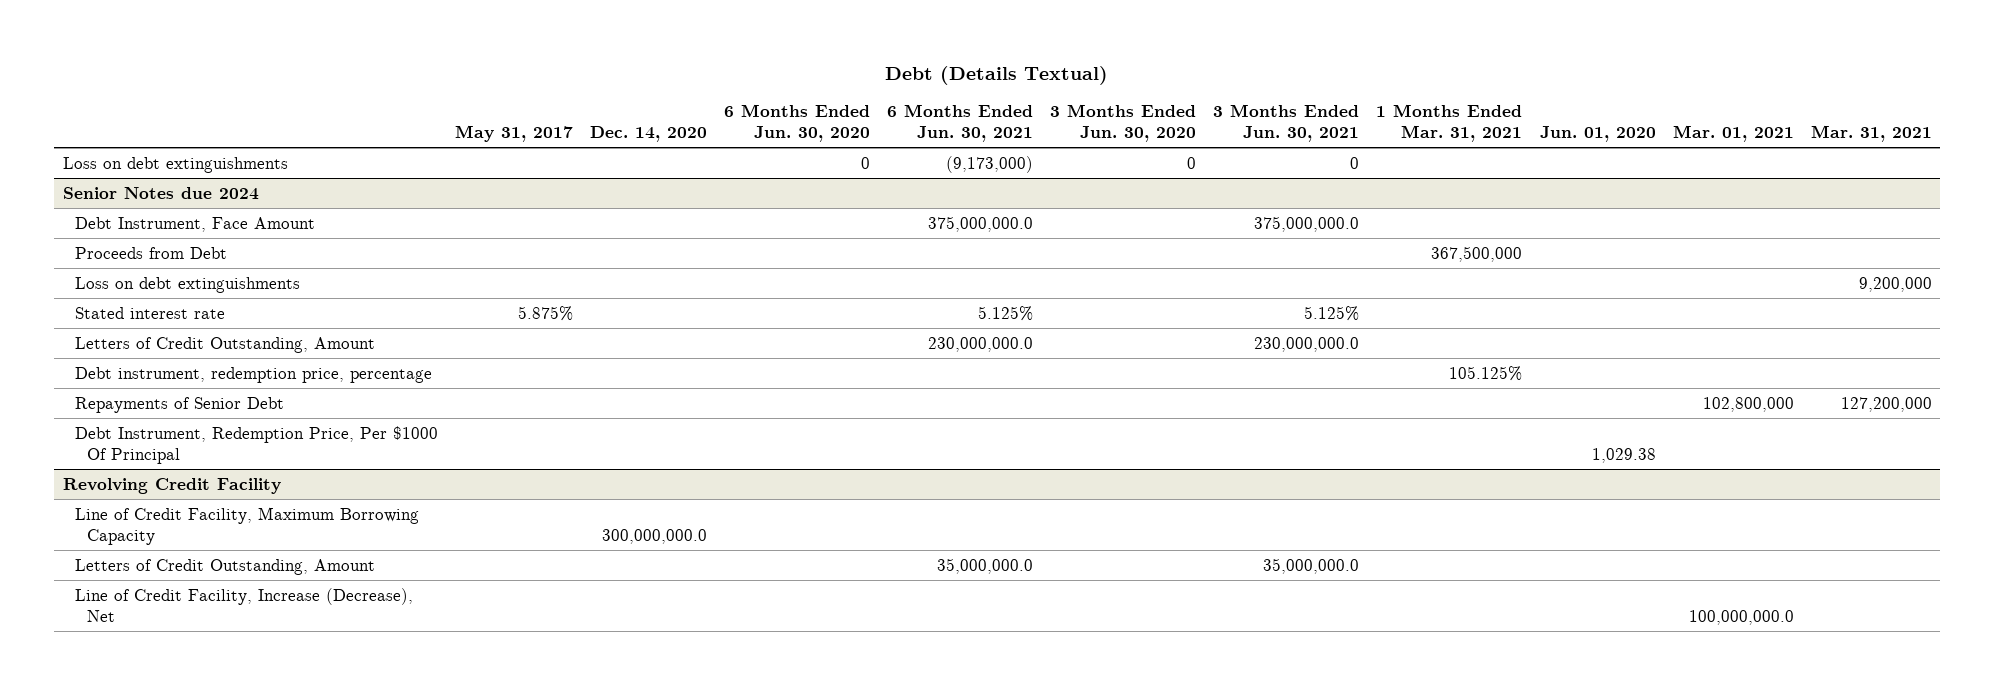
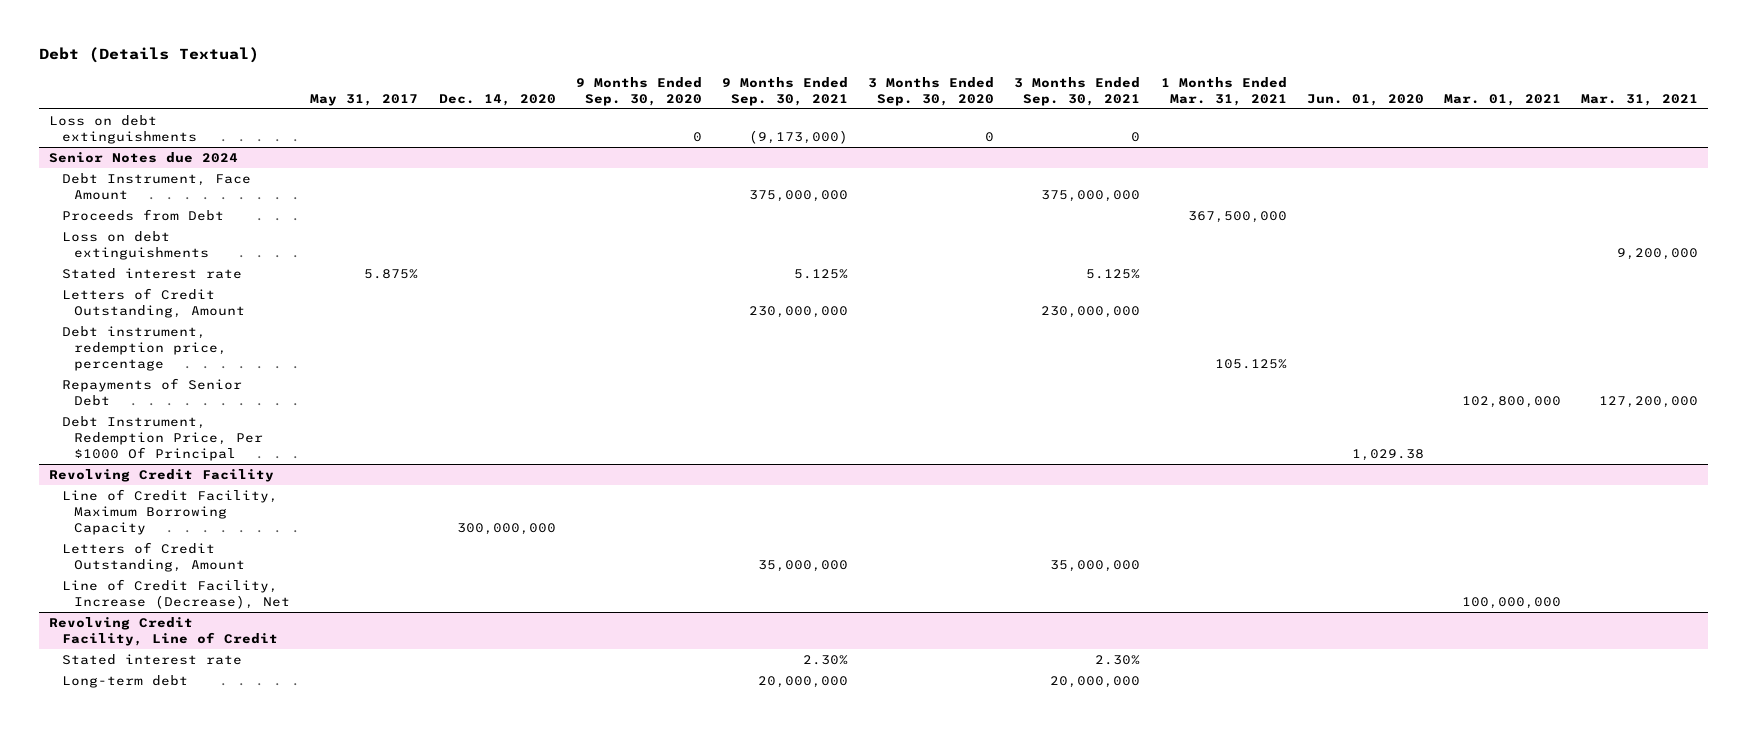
[724,103,871,142] 6 Months Ended Jun. 30, 2020 -> none
[887,103,1034,142] 6 Months Ended Jun. 30, 2021 -> none
[1050,103,1197,142] 3 Months Ended Jun. 30, 2020 -> none
[1213,103,1360,142] 3 Months Ended Jun. 30, 2021 -> none
none -> [575,76,702,106] 9 Months Ended Sep. 30, 2020
none -> [721,76,848,106] 9 Months Ended Sep. 30, 2021
none -> [868,76,995,106] 3 Months Ended Sep. 30, 2020
none -> [1014,76,1141,106] 3 Months Ended Sep. 30, 2021
[602,528,708,544] 300,000,000.0 -> [456,523,556,536] 300,000,000
[1688,609,1794,625] 100,000,000.0 -> [1462,597,1562,610] 100,000,000
none -> [49,616,278,647] Revolving Credit Facility, Line of Credit
none -> [61,653,242,665] Stated interest rate
none -> [61,674,188,688] Long-term debt

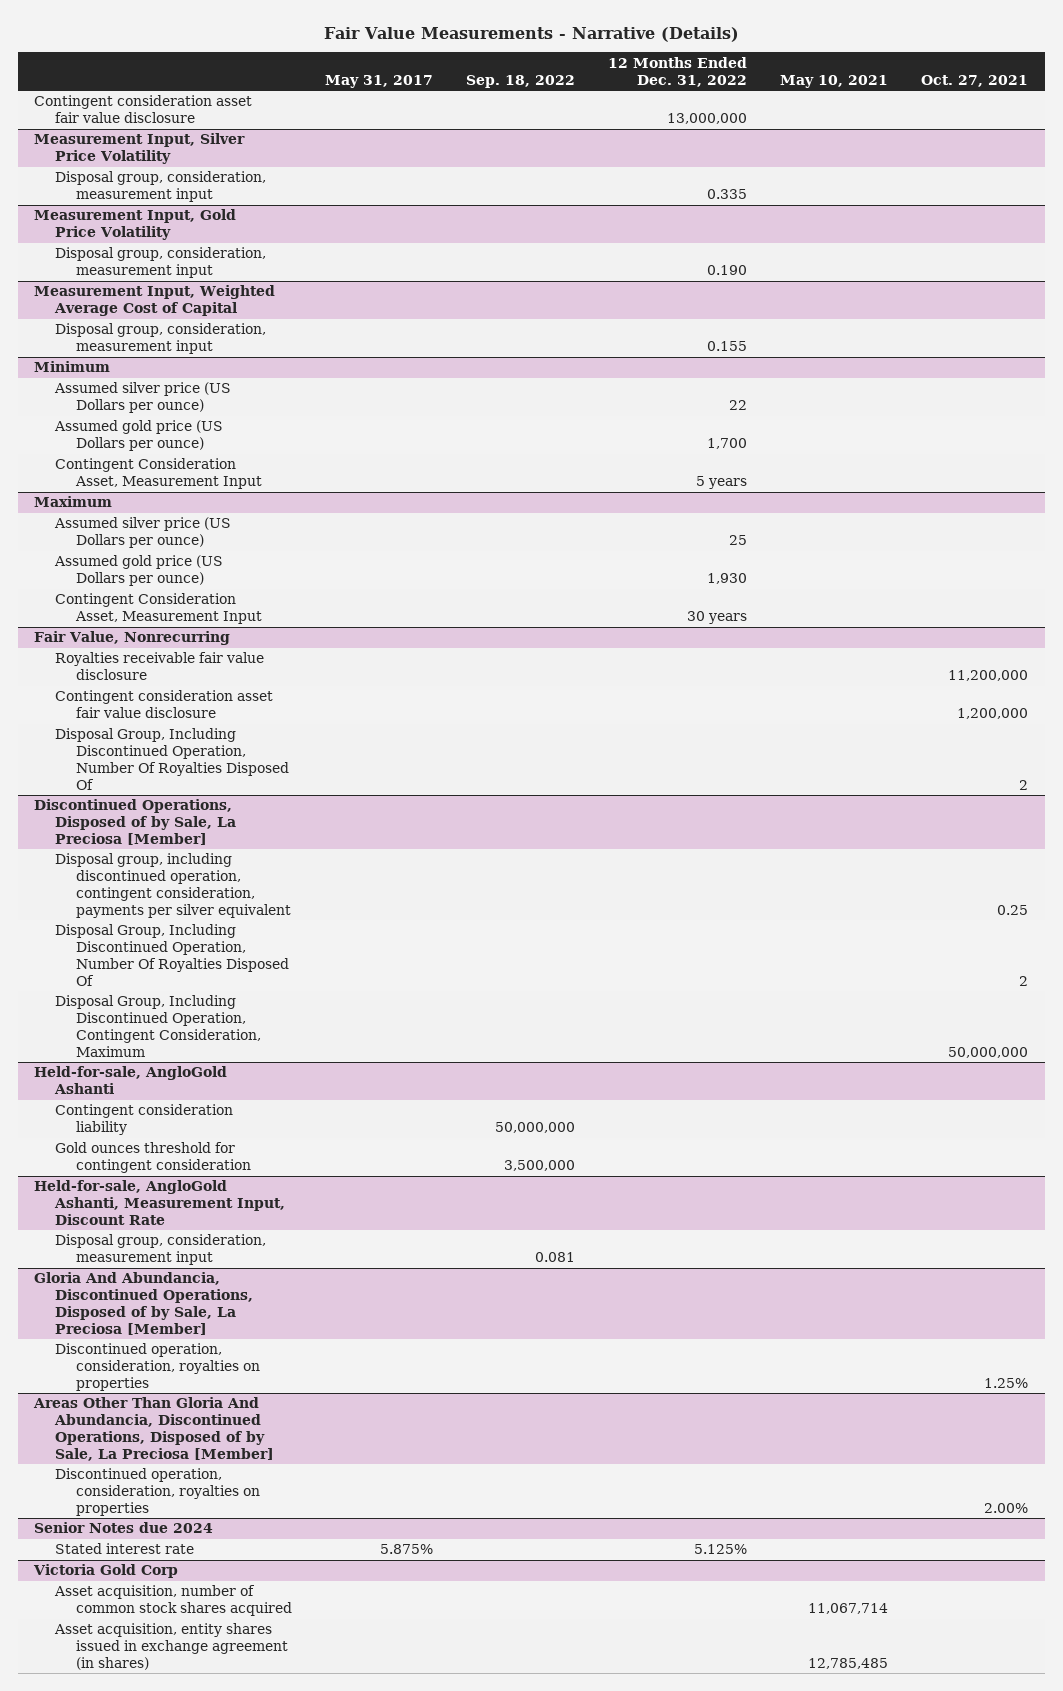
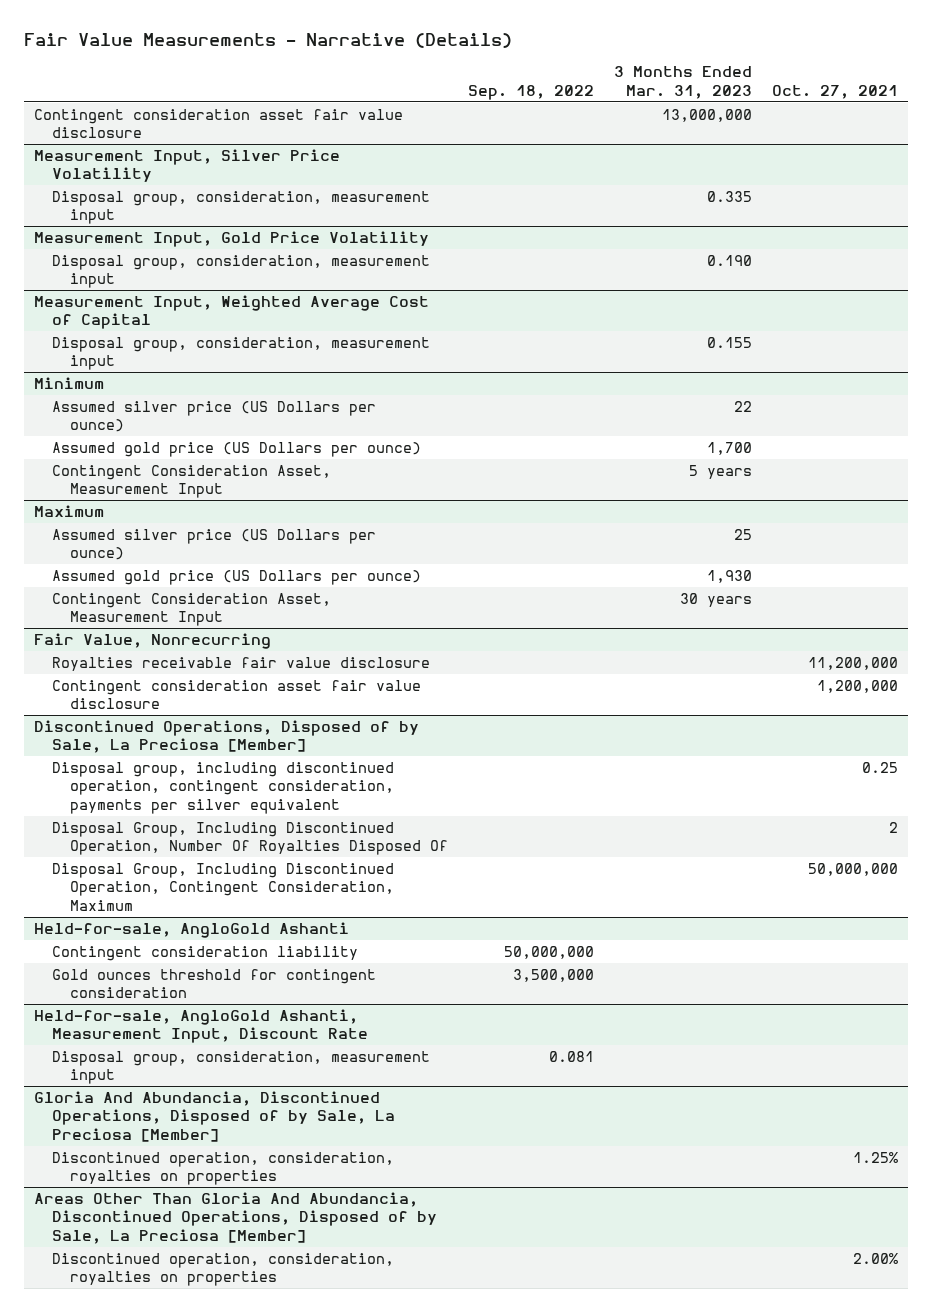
[324,74,433,88] May 31, 2017 -> none
[608,56,748,87] 12 Months Ended Dec. 31, 2022 -> none
[780,74,889,88] May 10, 2021 -> none
none -> [614,66,753,99] 3 Months Ended Mar. 31, 2023
[55,728,289,790] Disposal Group, Including Discontinued Operation, Number Of Royalties Disposed Of -> none
[34,1522,214,1534] Senior Notes due 2024 -> none
[55,1543,195,1555] Stated interest rate -> none
[33,1564,179,1579] Victoria Gold Corp -> none
[54,1585,292,1617] Asset acquisition, number of common stock shares acquired -> none
[54,1623,288,1670] Asset acquisition, entity shares issued in exchange agreement (in shares) -> none

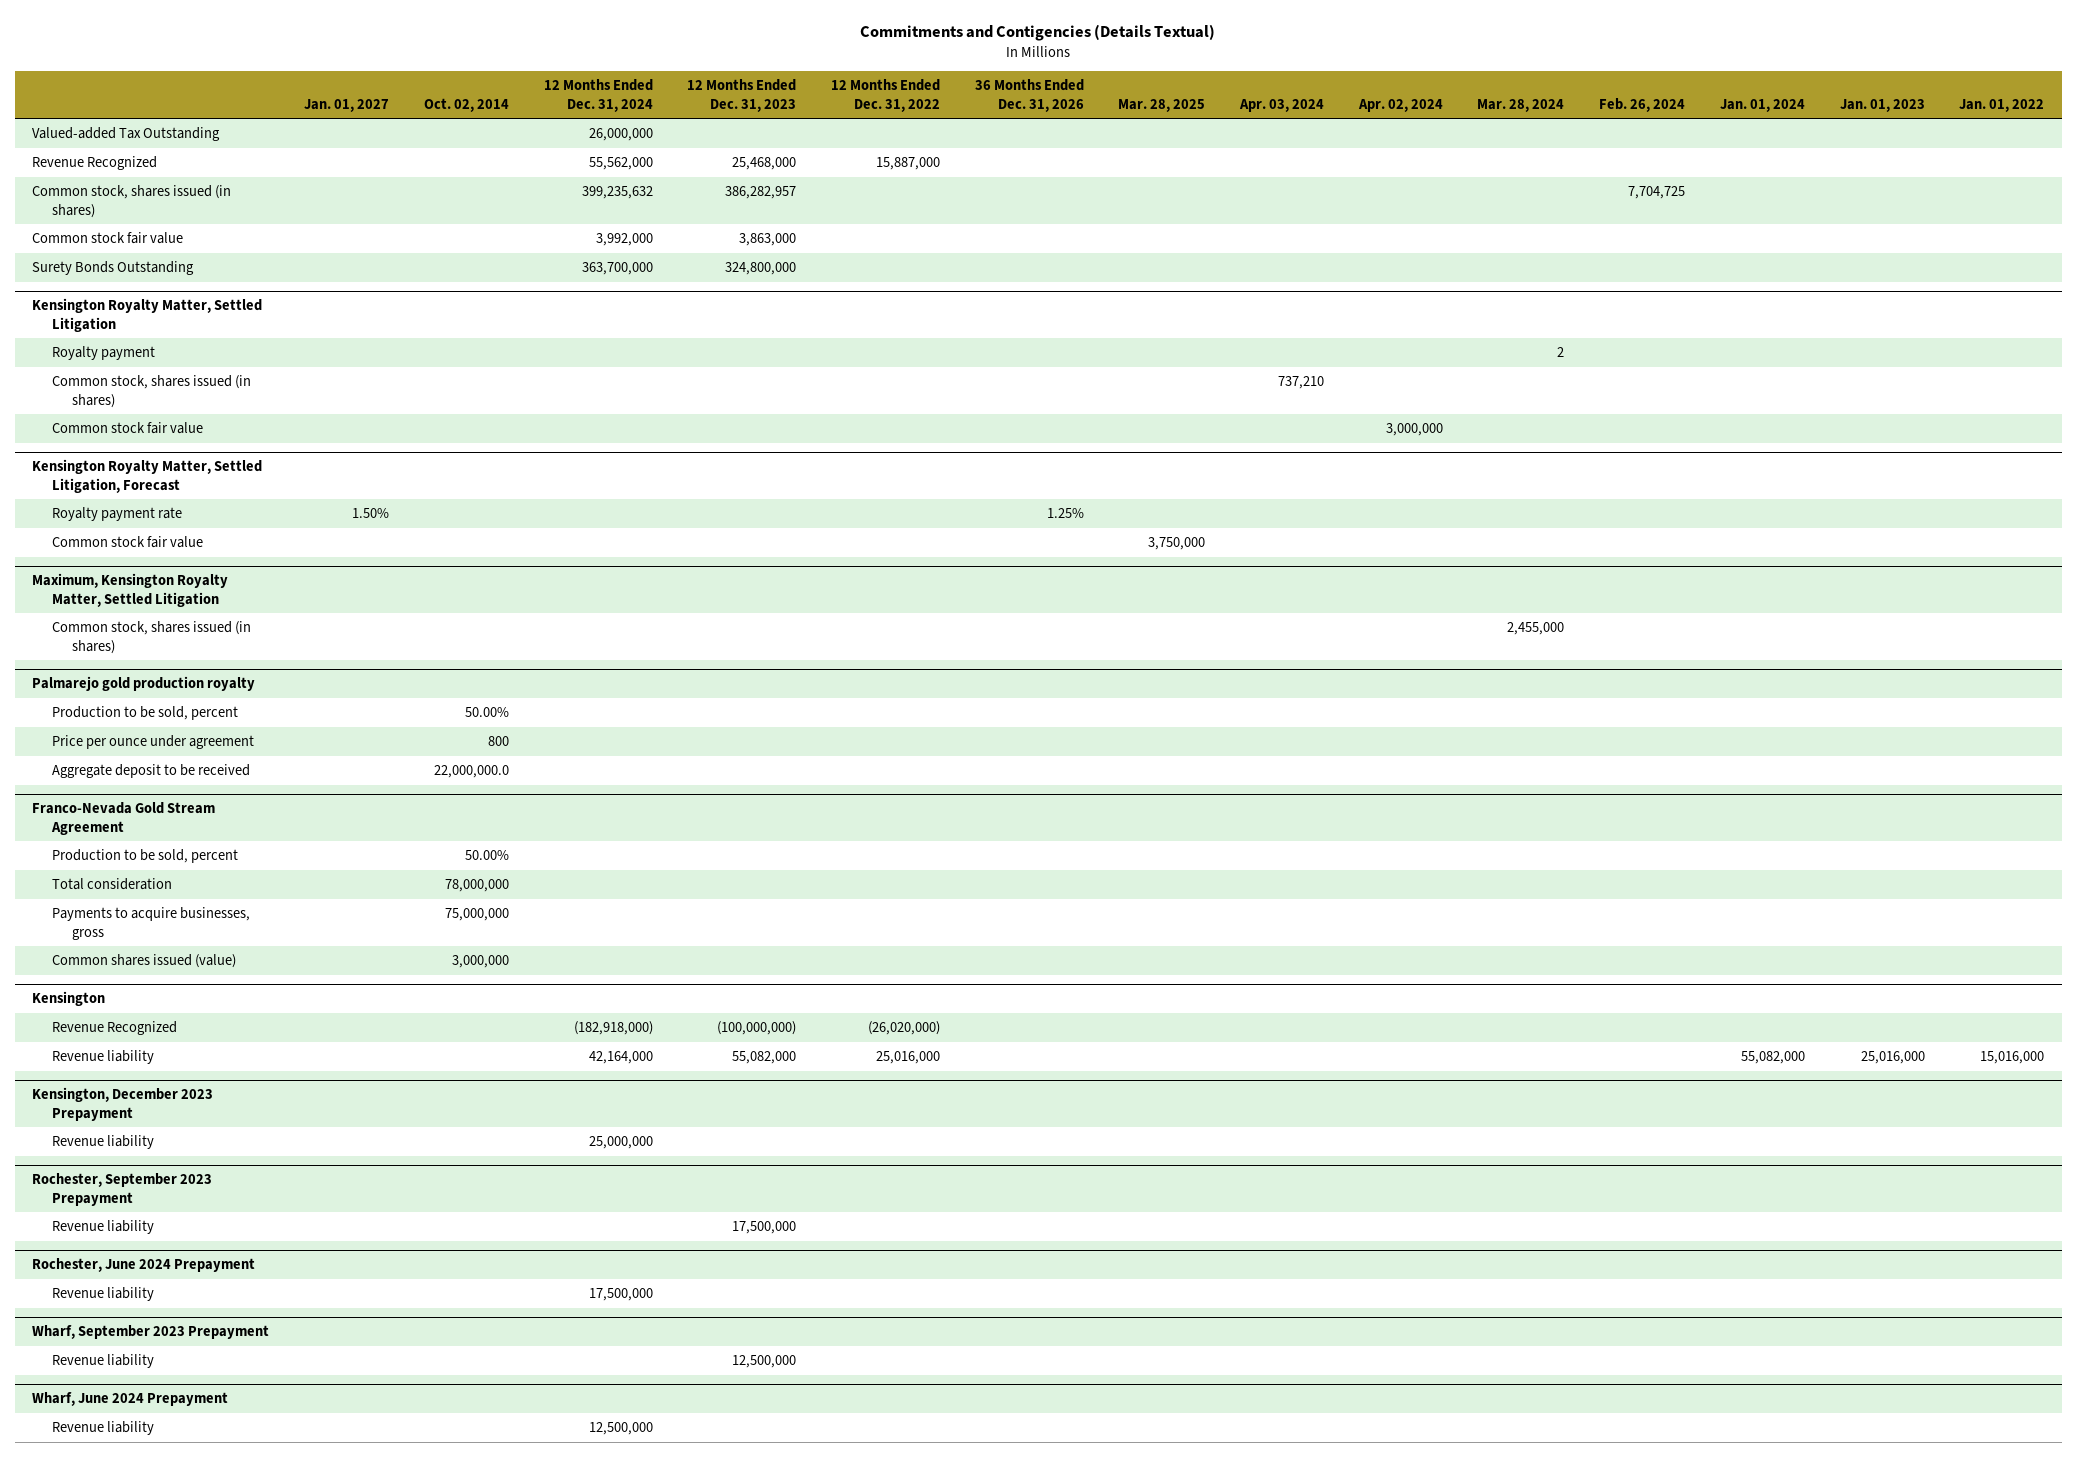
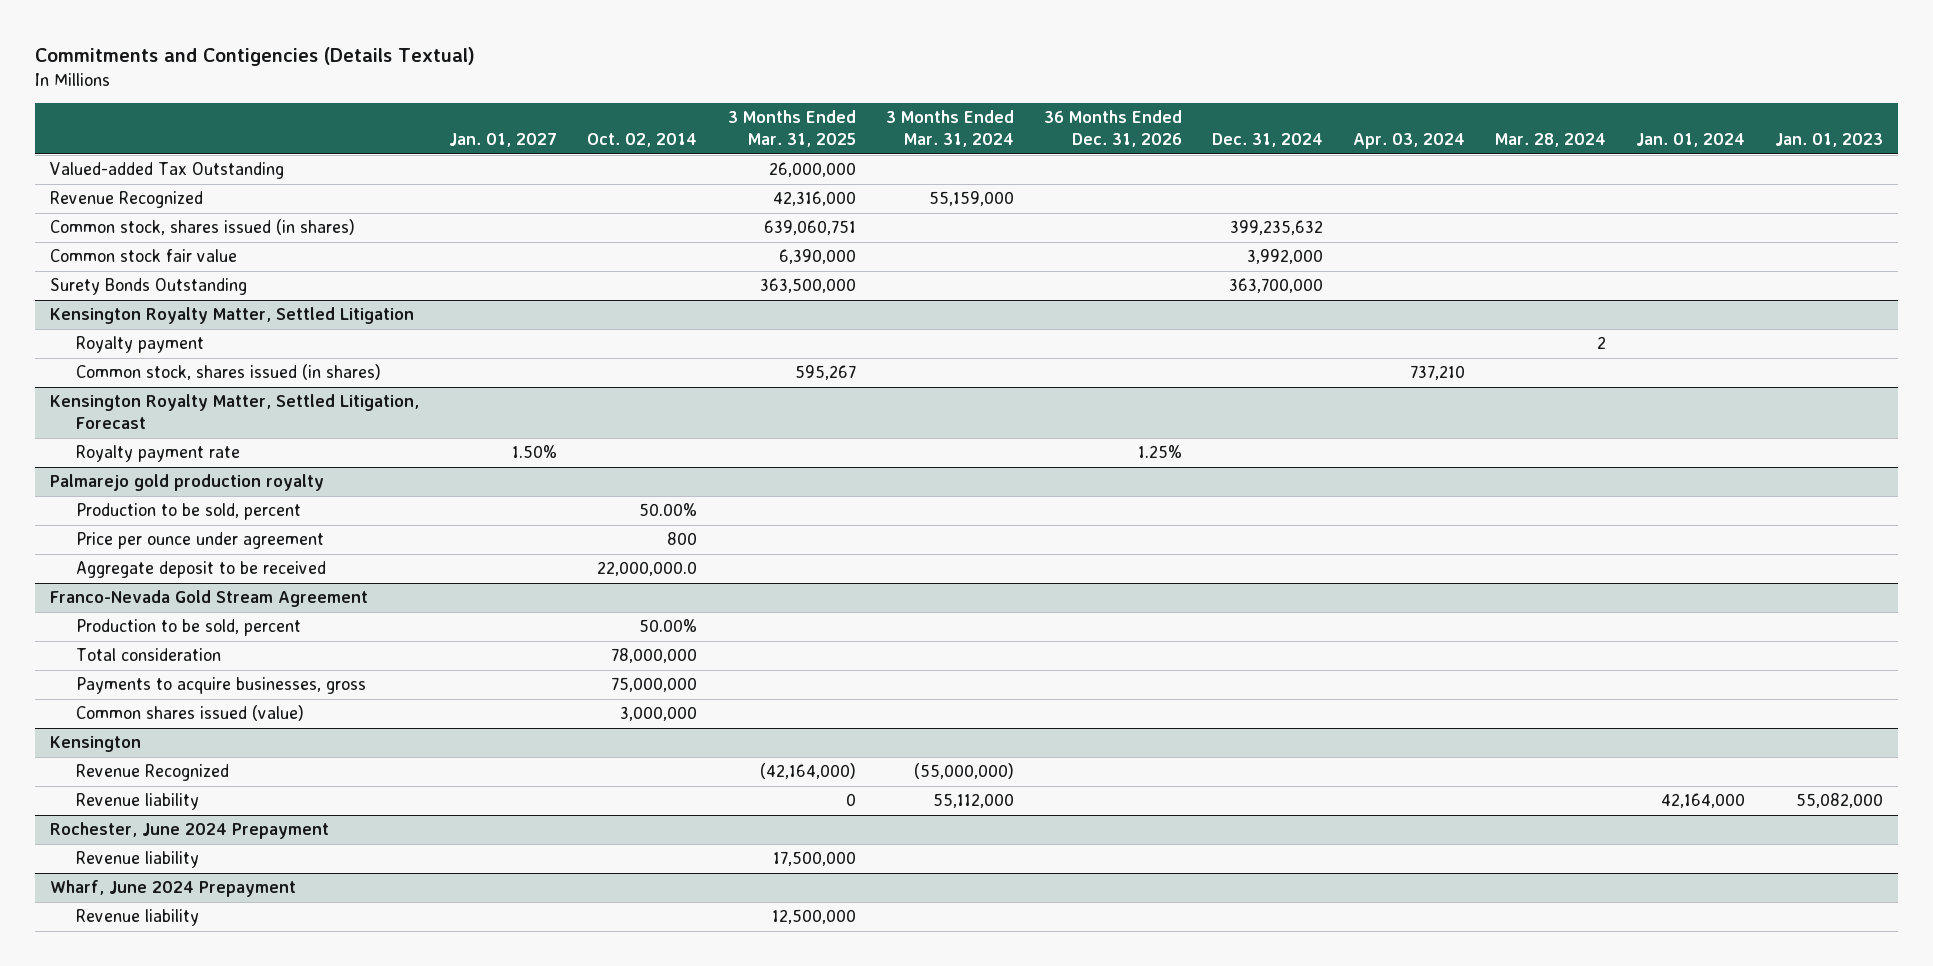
[543,79,653,112] 12 Months Ended Dec. 31, 2024 -> none
[687,79,797,112] 12 Months Ended Dec. 31, 2023 -> none
[830,79,940,112] 12 Months Ended Dec. 31, 2022 -> none
[1118,98,1206,112] Mar. 28, 2025 -> none
[1357,98,1443,112] Apr. 02, 2024 -> none
[1599,97,1686,112] Feb. 26, 2024 -> none
[1959,98,2045,112] Jan. 01, 2022 -> none
none -> [727,110,856,147] 3 Months Ended Mar. 31, 2025
none -> [885,110,1014,147] 3 Months Ended Mar. 31, 2024
none -> [1211,132,1323,147] Dec. 31, 2024
[52,422,204,435] Common stock fair value -> none
[52,536,204,549] Common stock fair value -> none
[32,573,229,607] Maximum, Kensington Royalty Matter, Settled Litigation -> none
[52,621,252,654] Common stock, shares issued (in shares) -> none
[32,1087,214,1121] Kensington, December 2023 Prepayment -> none
[52,1135,155,1150] Revenue liability -> none
[32,1173,213,1206] Rochester, September 2023 Prepayment -> none
[52,1220,155,1235] Revenue liability -> none
[1740,1051,1805,1065] 55,082,000 -> [1661,793,1746,809] 42,164,000
[1860,1051,1925,1065] 25,016,000 -> [1796,793,1884,809] 55,082,000
[32,1325,270,1340] Wharf, September 2023 Prepayment -> none
[52,1354,155,1369] Revenue liability -> none

